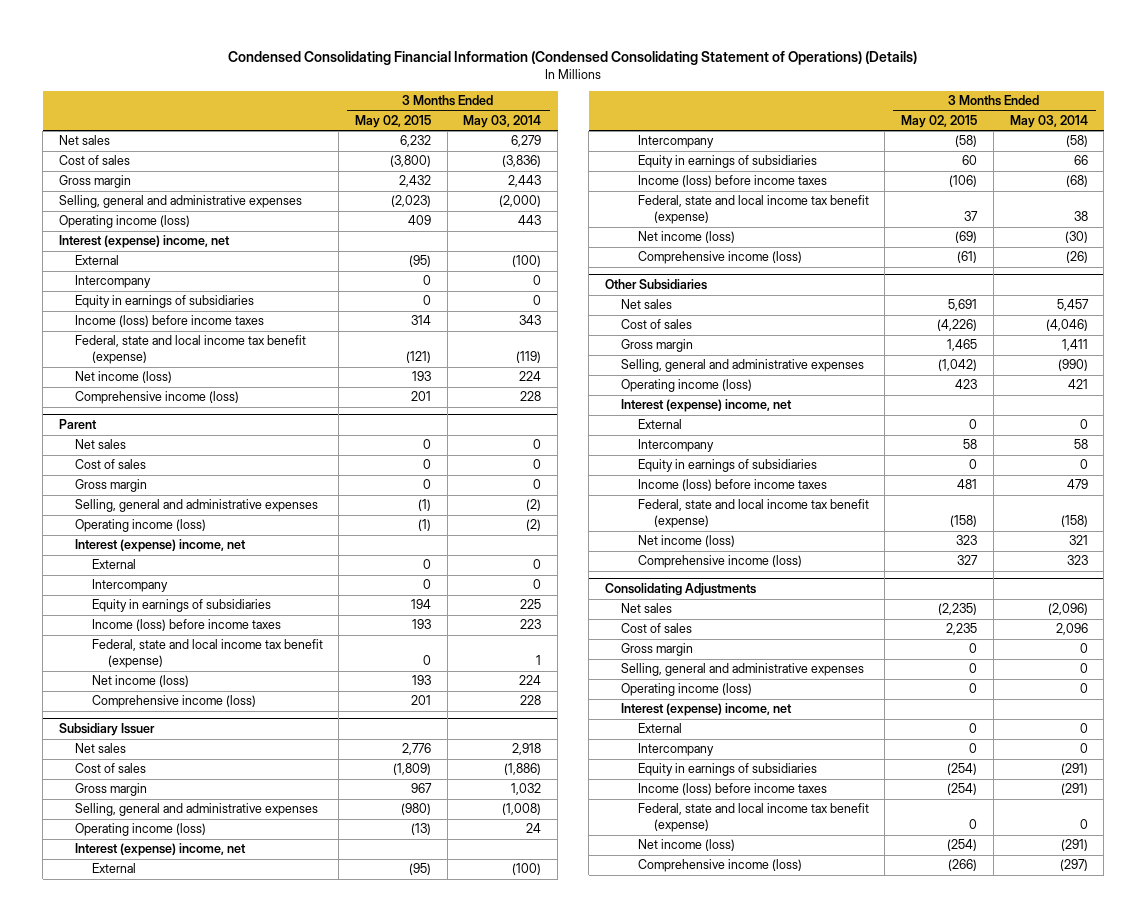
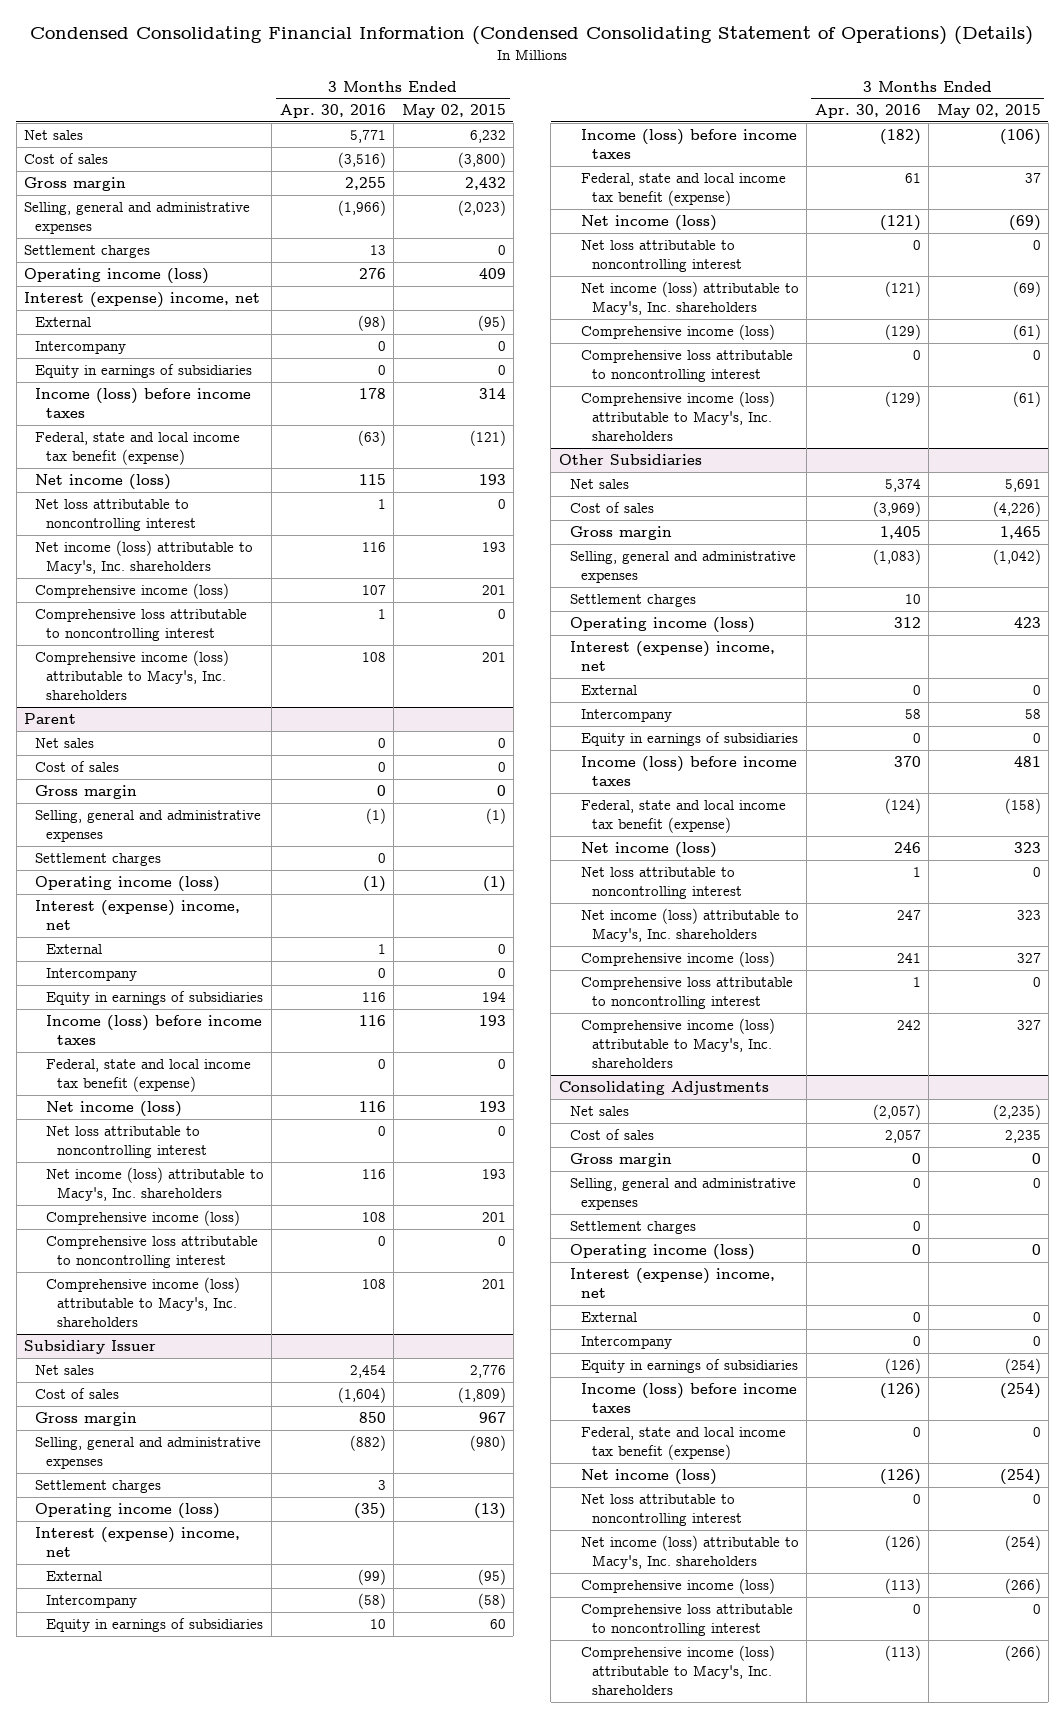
[463,114,542,128] May 03, 2014 -> none
none -> [279,104,386,119] Apr. 30, 2016
none -> [23,244,150,258] Settlement charges
none -> [34,498,196,532] Net loss attributable to noncontrolling interest
none -> [34,539,253,575] Net income (loss) attributable to Macy's, Inc. shareholders
none -> [34,608,247,642] Comprehensive loss attributable to noncontrolling interest
none -> [34,649,229,701] Comprehensive income (loss) attributable to Macy's, Inc. shareholders
none -> [34,852,161,866] Settlement charges
none -> [45,1125,208,1159] Net loss attributable to noncontrolling interest
none -> [45,1166,264,1202] Net income (loss) attributable to Macy's, Inc. shareholders
none -> [45,1235,258,1269] Comprehensive loss attributable to noncontrolling interest
none -> [45,1276,240,1328] Comprehensive income (loss) attributable to Macy's, Inc. shareholders
none -> [34,1479,161,1493] Settlement charges
none -> [580,239,742,273] Net loss attributable to noncontrolling interest
none -> [580,280,799,316] Net income (loss) attributable to Macy's, Inc. shareholders
none -> [580,349,793,383] Comprehensive loss attributable to noncontrolling interest
none -> [580,390,775,442] Comprehensive income (loss) attributable to Macy's, Inc. shareholders
none -> [569,593,696,607] Settlement charges
none -> [580,866,742,900] Net loss attributable to noncontrolling interest
none -> [580,907,799,943] Net income (loss) attributable to Macy's, Inc. shareholders
none -> [580,976,793,1010] Comprehensive loss attributable to noncontrolling interest
none -> [580,1017,775,1069] Comprehensive income (loss) attributable to Macy's, Inc. shareholders
none -> [569,1220,696,1234] Settlement charges
none -> [580,1493,742,1527] Net loss attributable to noncontrolling interest
none -> [580,1534,799,1570] Net income (loss) attributable to Macy's, Inc. shareholders
none -> [580,1603,793,1637] Comprehensive loss attributable to noncontrolling interest
none -> [580,1644,775,1696] Comprehensive income (loss) attributable to Macy's, Inc. shareholders

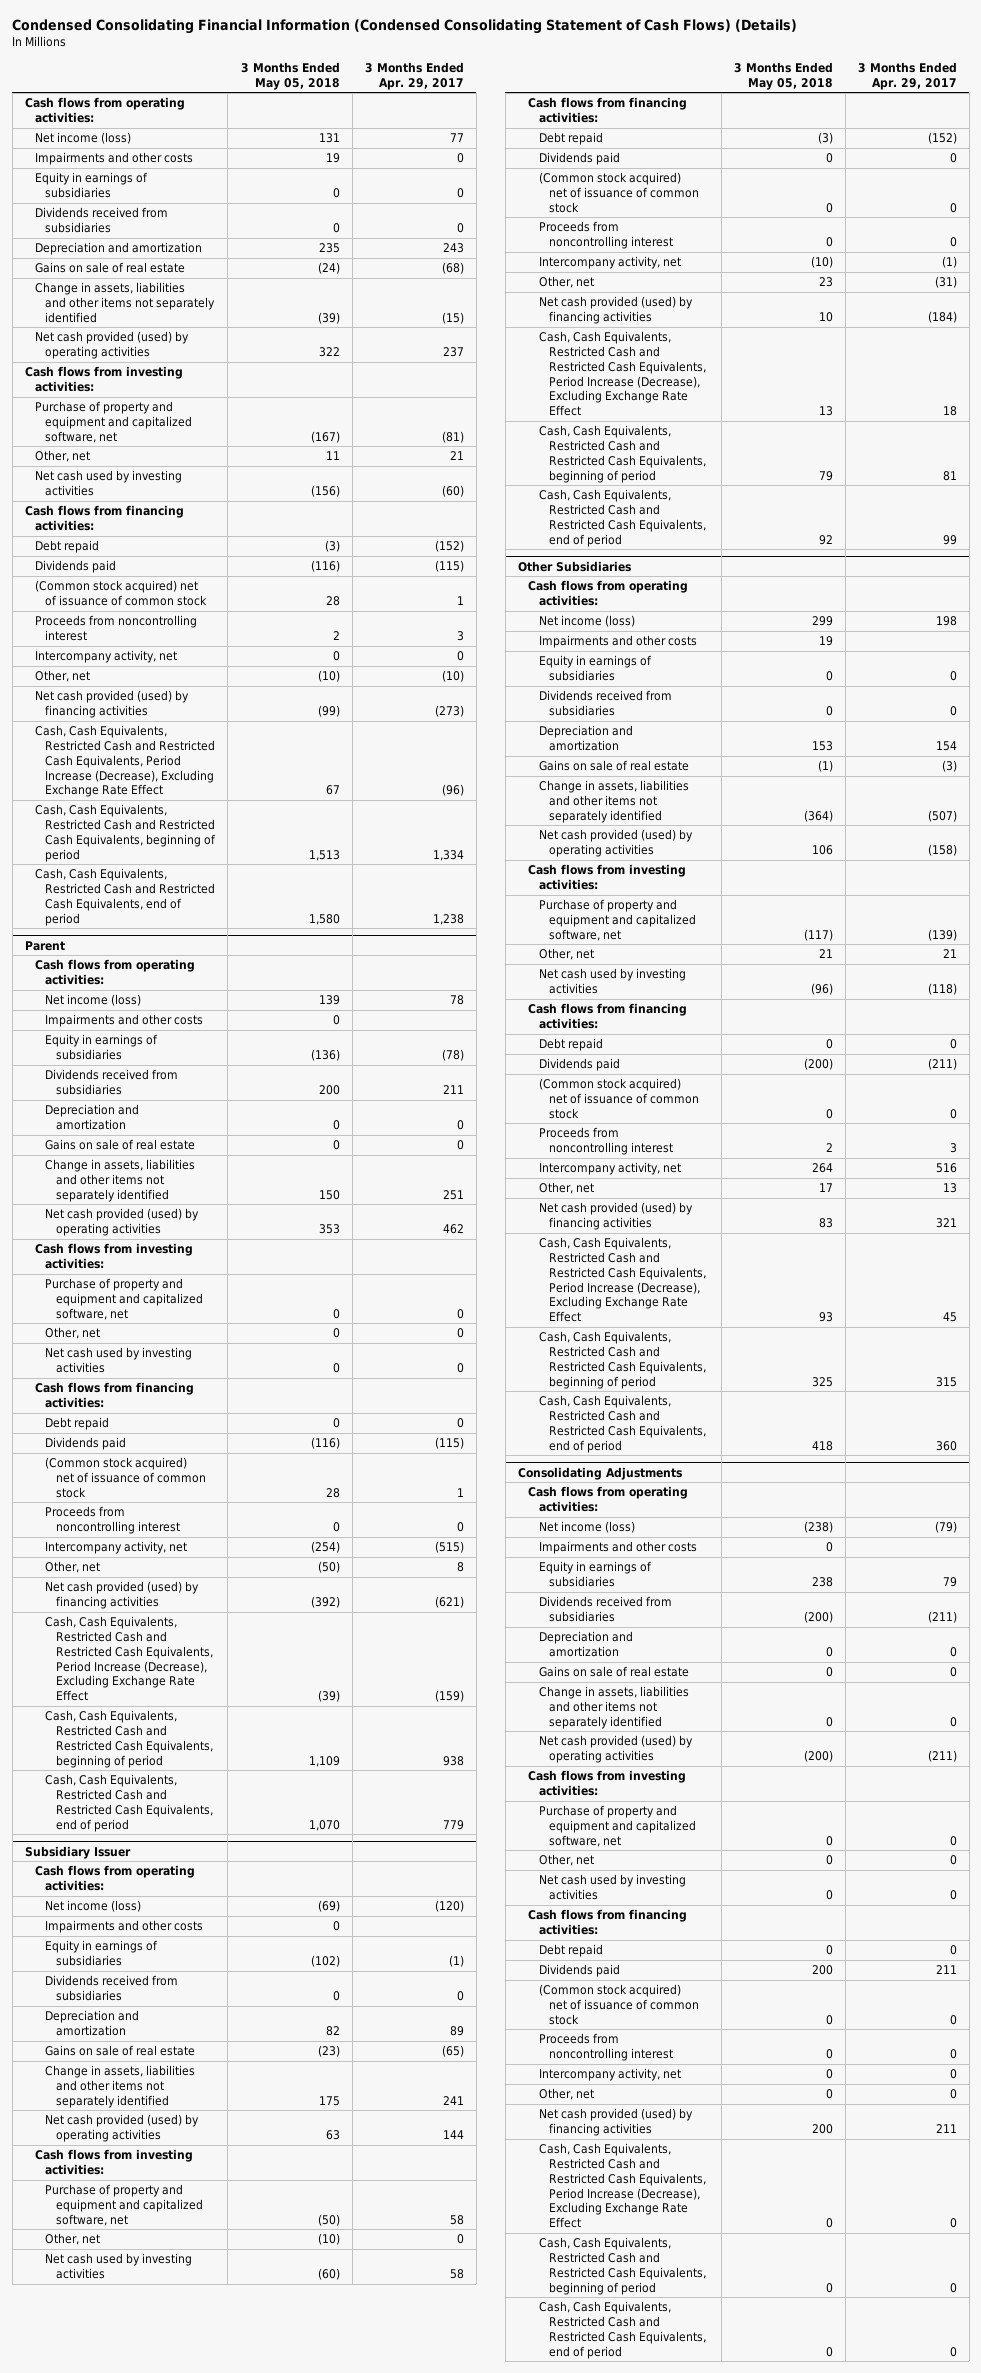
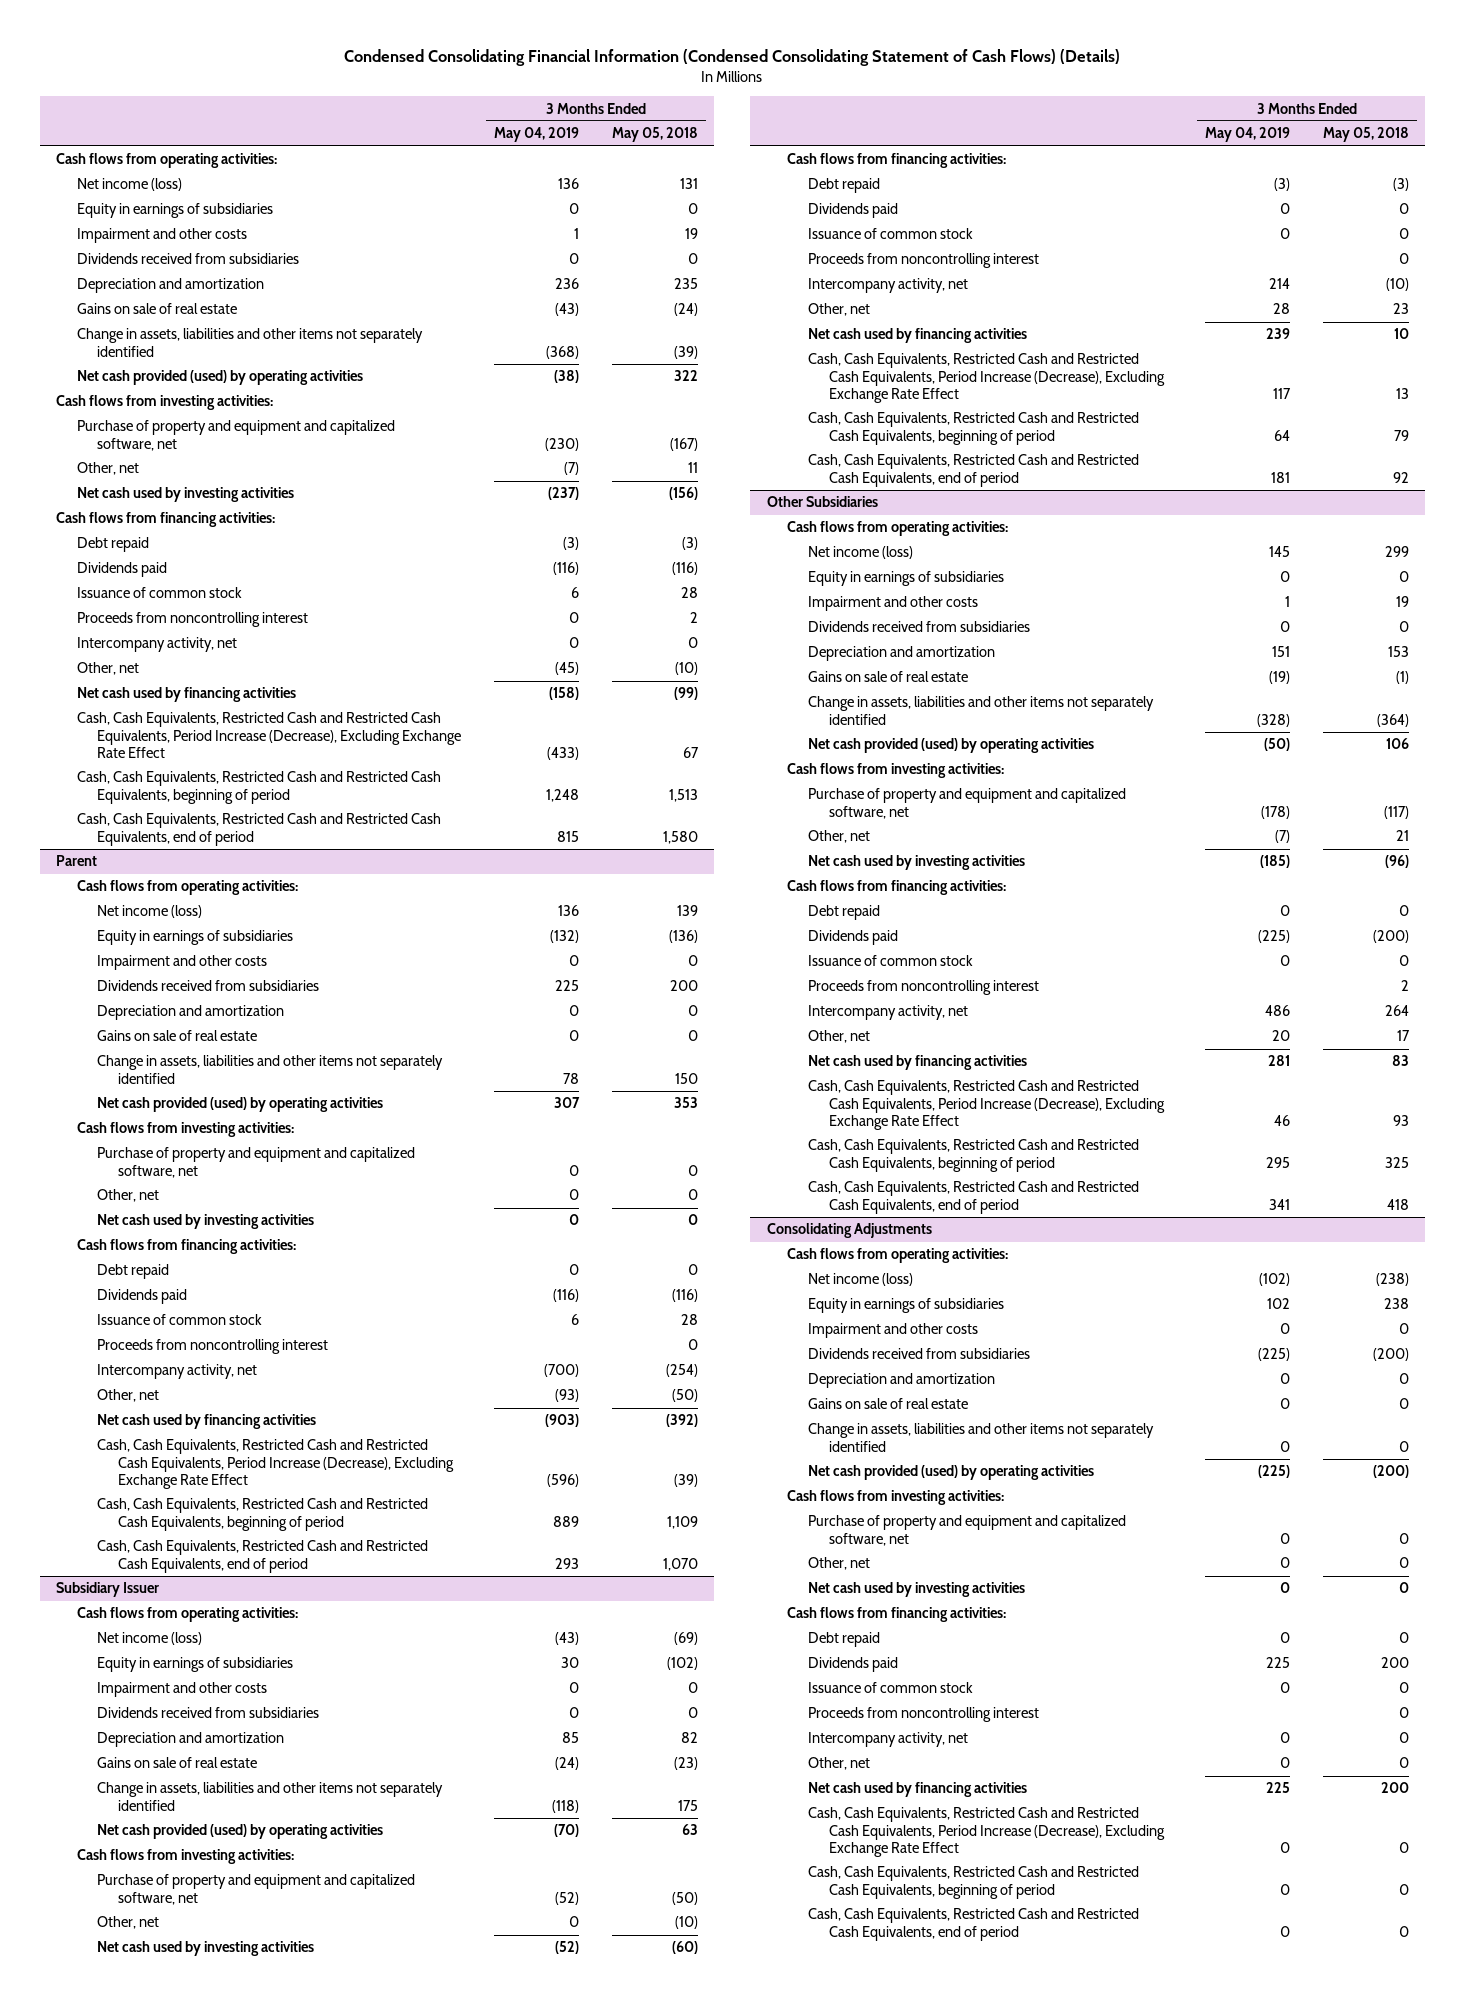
[364,62,464,90] 3 Months Ended Apr. 29, 2017 -> none
none -> [494,127,580,143] May 04, 2019
[35,152,194,166] Impairments and other costs -> none
none -> [76,228,247,244] Impairment and other costs
[35,580,208,607] (Common stock acquired) net of issuance of common stock -> [76,587,242,599] Issuance of common stock
[35,690,190,719] Net cash provided (used) by financing activities -> [76,687,296,703] Net cash used by financing activities
[45,1014,204,1028] Impairments and other costs -> none
none -> [97,955,268,971] Impairment and other costs
[45,1457,206,1498] (Common stock acquired) net of issuance of common stock -> [97,1314,263,1326] Issuance of common stock
[45,1581,200,1610] Net cash provided (used) by financing activities -> [97,1414,317,1430] Net cash used by financing activities
[45,1920,204,1934] Impairments and other costs -> none
none -> [97,1682,268,1698] Impairment and other costs
[538,172,700,213] (Common stock acquired) net of issuance of common stock -> [808,228,974,240] Issuance of common stock
[538,296,693,325] Net cash provided (used) by financing activities -> [808,328,1028,344] Net cash used by financing activities
[538,635,697,649] Impairments and other costs -> none
none -> [808,596,979,612] Impairment and other costs
[538,1078,700,1119] (Common stock acquired) net of issuance of common stock -> [808,955,974,967] Issuance of common stock
[538,1202,693,1231] Net cash provided (used) by financing activities -> [808,1055,1028,1071] Net cash used by financing activities
[538,1541,697,1555] Impairments and other costs -> none
none -> [808,1323,979,1339] Impairment and other costs
[538,1984,700,2025] (Common stock acquired) net of issuance of common stock -> [808,1682,974,1694] Issuance of common stock
[538,2108,693,2137] Net cash provided (used) by financing activities -> [808,1782,1028,1798] Net cash used by financing activities

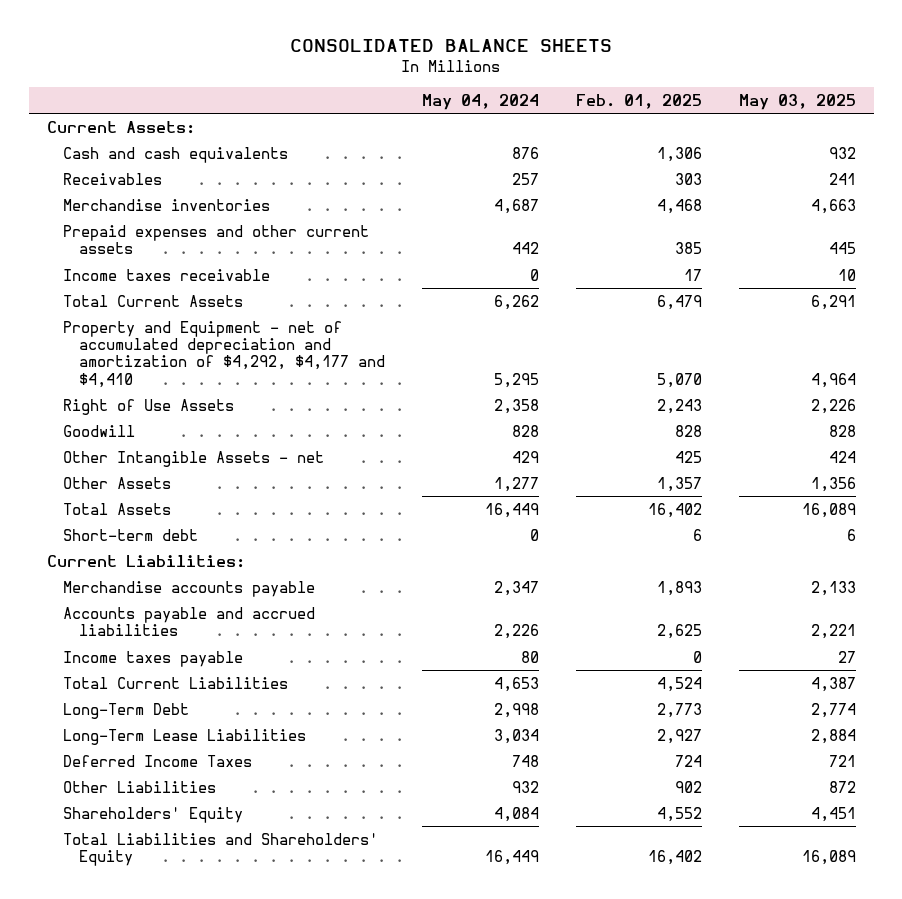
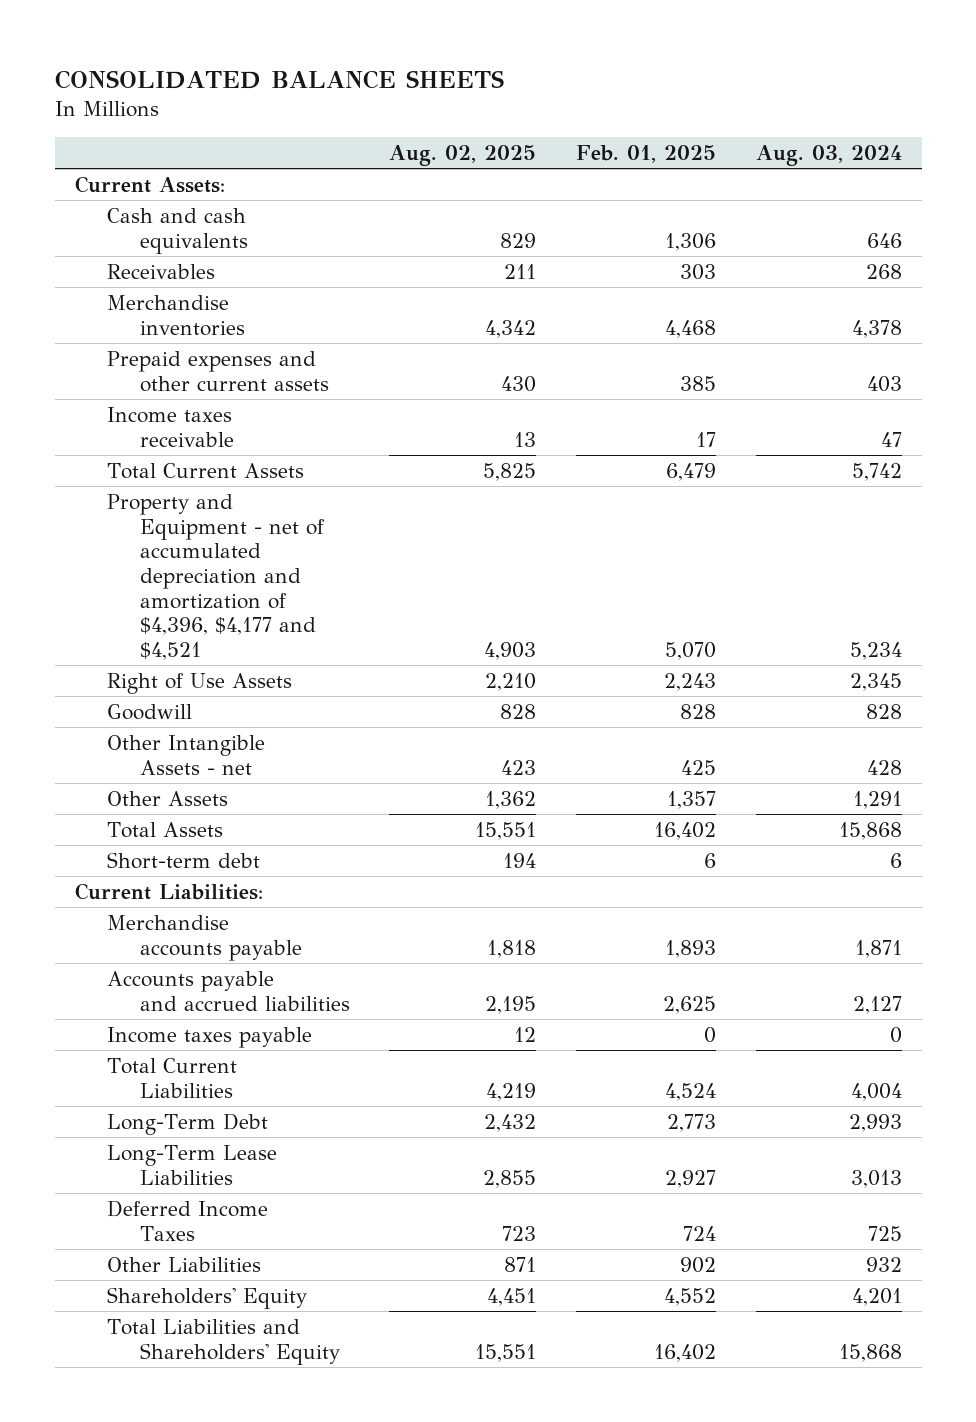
[422,93,540,110] May 04, 2024 -> none
[738,93,856,110] May 03, 2025 -> none
none -> [389,144,537,166] Aug. 02, 2025
none -> [755,144,902,166] Aug. 03, 2024
[63,320,386,388] Property and Equipment - net of accumulated depreciation and amortization of $4,292, $4,177 and $4,410 -> [107,493,325,661] Property and Equipment - net of accumulated depreciation and amortization of $4,396, $4,177 and $4,521

